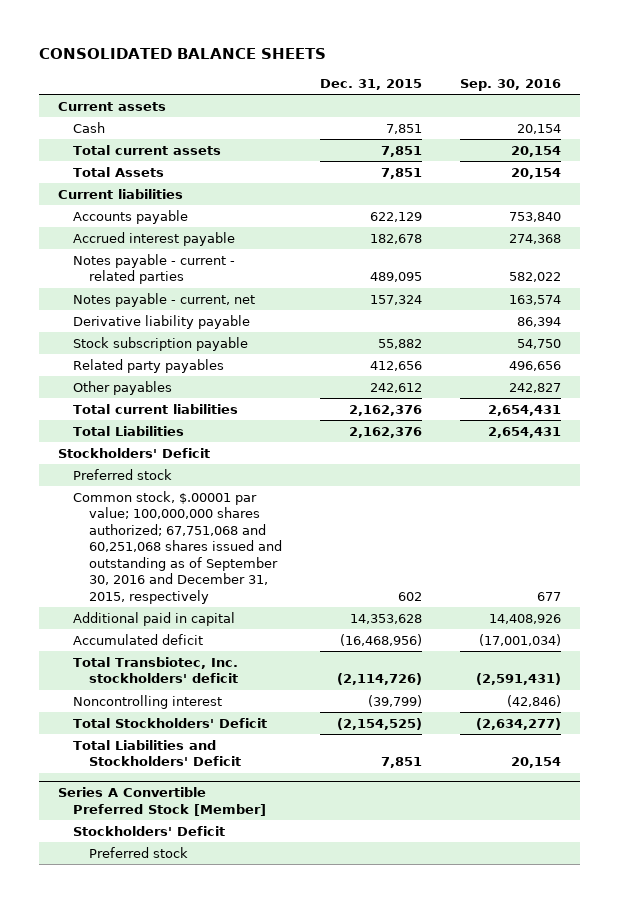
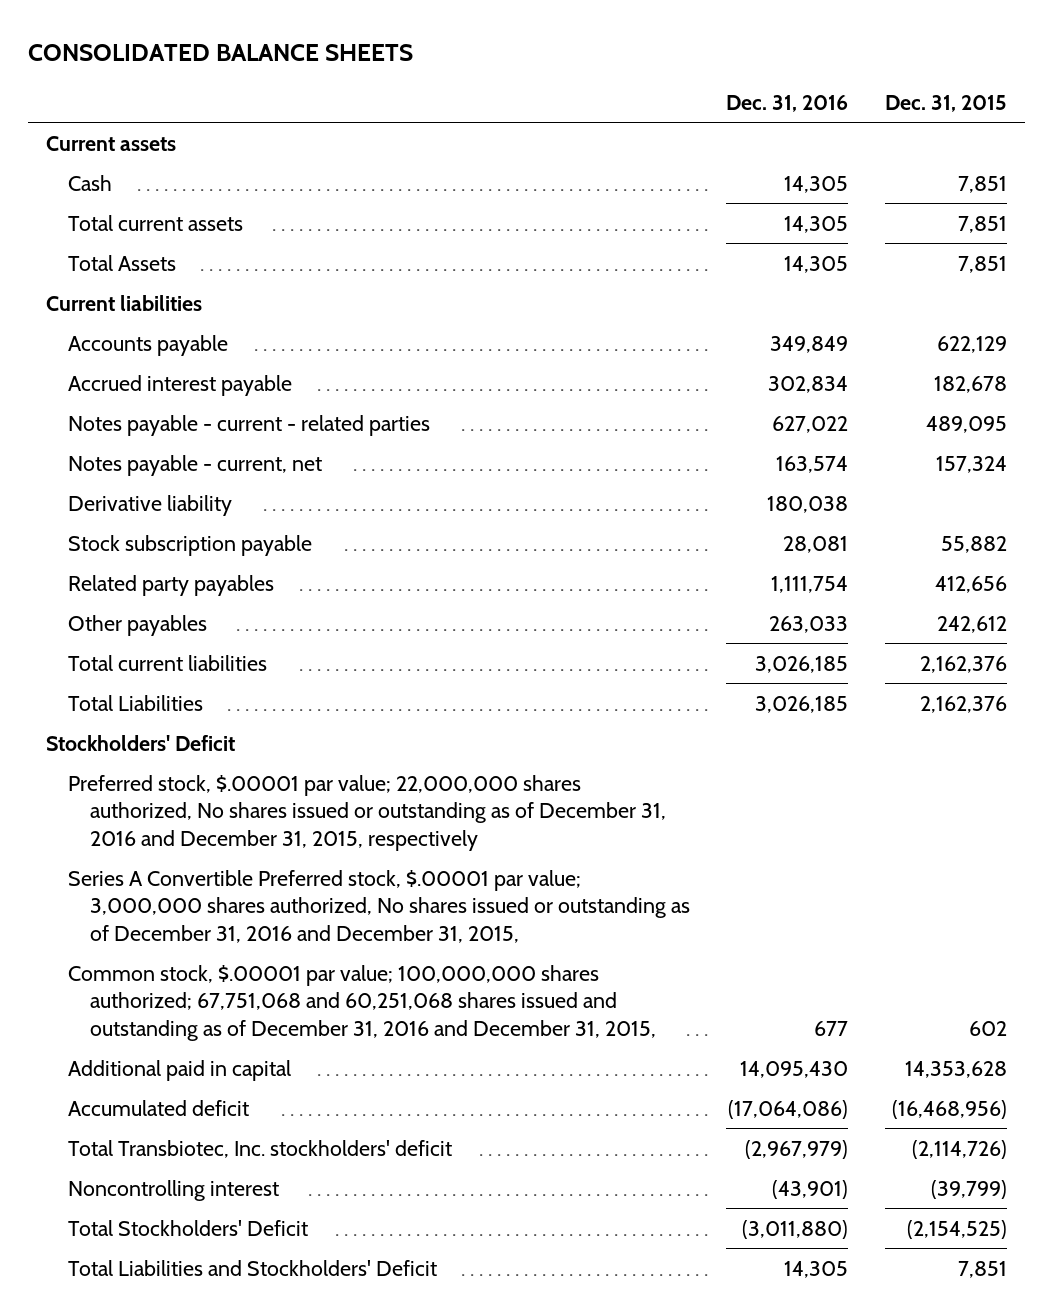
[459,79,561,92] Sep. 30, 2016 -> none
none -> [726,94,849,112] Dec. 31, 2016
[73,314,251,329] Derivative liability payable -> [67,494,232,516] Derivative liability
[73,468,173,480] Preferred stock -> [67,774,666,851] Preferred stock, $.00001 par value; 22,000,000 shares authorized, No shares issued or outstanding as of December 31, 2016 and December 31, 2015, respectively
none -> [67,869,690,943] Series A Convertible Preferred stock, $.00001 par value; 3,000,000 shares authorized, No shares issued or outstanding as of December 31, 2016 and December 31, 2015,
[73,490,282,604] Common stock, $.00001 par value; 100,000,000 shares authorized; 67,751,068 and 60,251,068 shares issued and outstanding as of September 30, 2016 and December 31, 2015, respectively -> [67,964,656,1041] Common stock, $.00001 par value; 100,000,000 shares authorized; 67,751,068 and 60,251,068 shares issued and outstanding as of December 31, 2016 and December 31, 2015,
[58,787,267,816] Series A Convertible Preferred Stock [Member] -> none
[73,825,226,836] Stockholders' Deficit -> none
[88,846,188,858] Preferred stock -> none

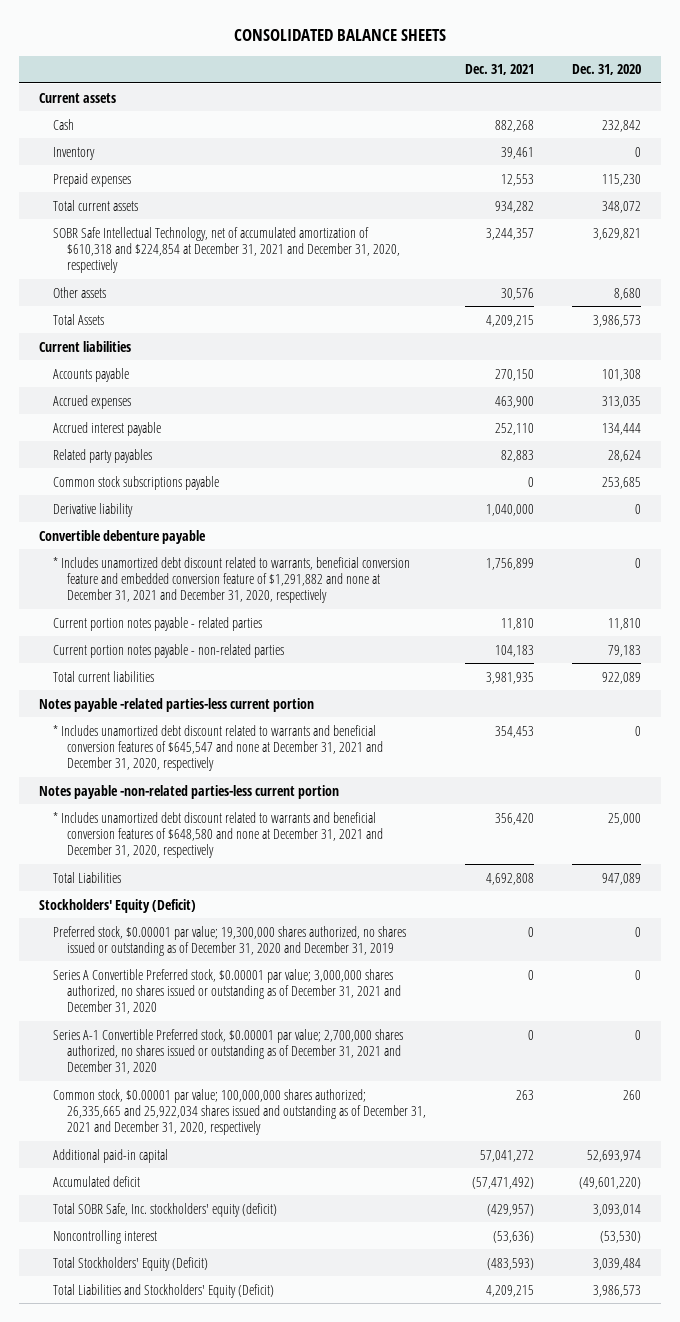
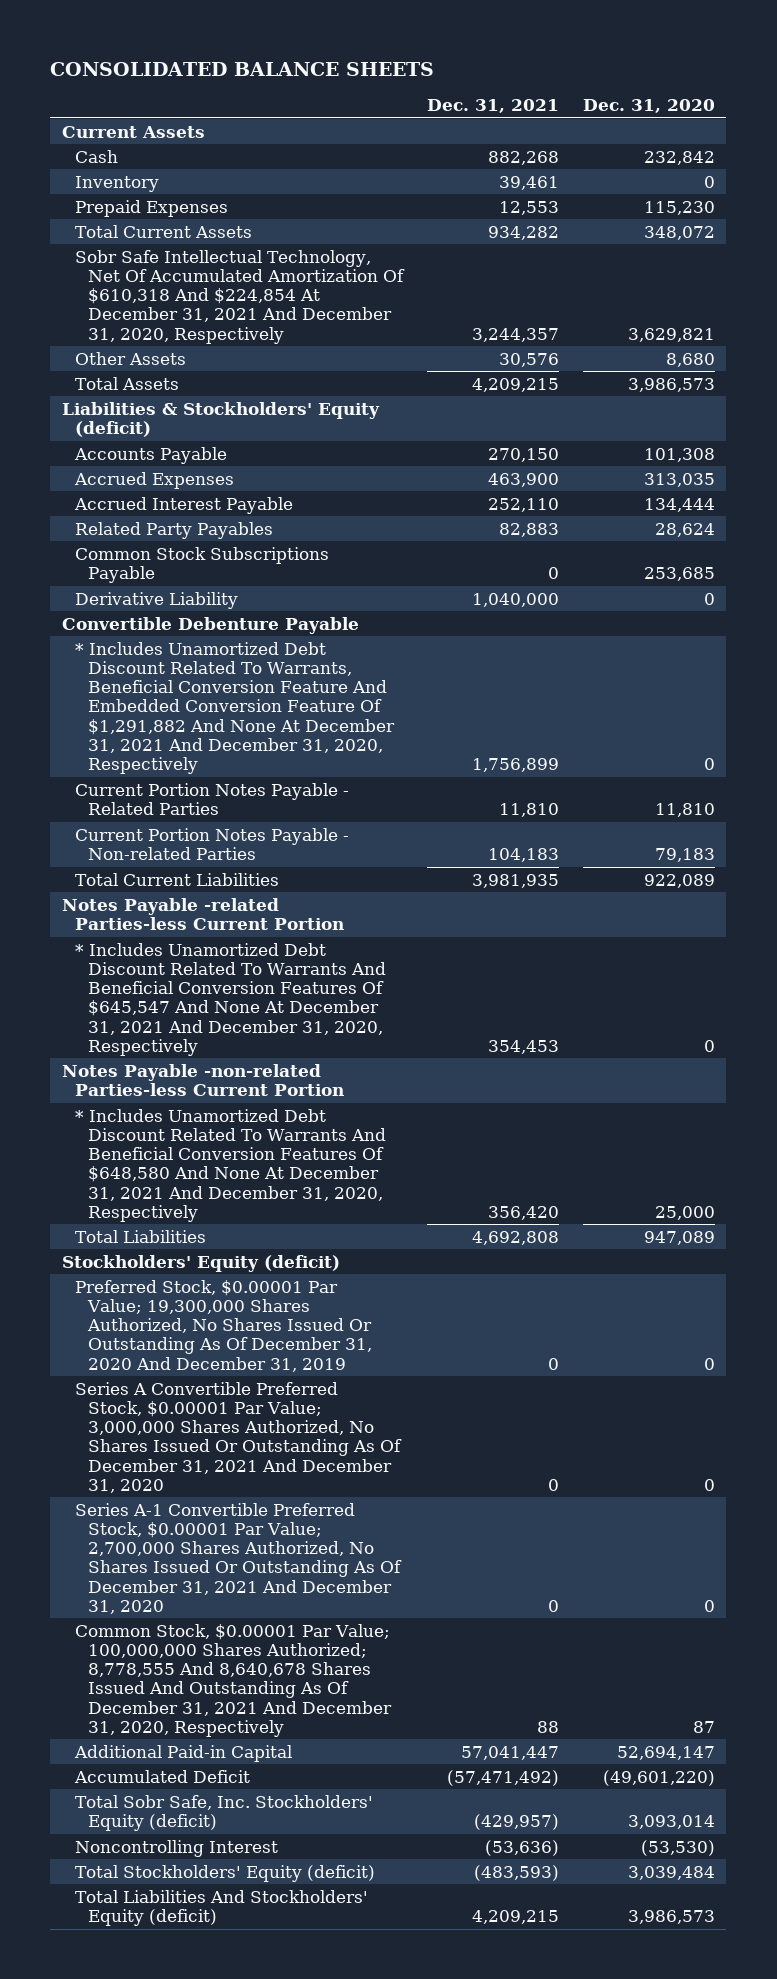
[38,92,116,103] Current assets -> [62,125,206,138] Current Assets
[52,172,131,187] Prepaid expenses -> [75,199,229,217] Prepaid Expenses
[52,199,138,211] Total current assets -> [75,224,253,238] Total Current Assets
[52,226,401,274] SOBR Safe Intellectual Technology, net of accumulated amortization of $610,318 and $224,854 at December 31, 2021 and December 31, 2020, respectively -> [75,249,406,344] Sobr Safe Intellectual Technology, Net Of Accumulated Amortization Of $610,318 And $224,854 At December 31, 2021 And December 31, 2020, Respectively
[52,286,106,298] Other assets -> [75,351,187,365] Other Assets
[38,340,131,352] Current liabilities -> none
none -> [62,401,381,437] Liabilities & Stockholders' Equity (deficit)
[52,367,129,382] Accounts payable -> [74,446,228,464] Accounts Payable
[52,394,131,409] Accrued expenses -> [74,471,235,489] Accrued Expenses
[52,421,161,436] Accrued interest payable -> [74,496,294,514] Accrued Interest Payable
[52,448,152,463] Related party payables -> [75,521,274,539] Related Party Payables
[52,475,219,490] Common stock subscriptions payable -> [75,546,330,583] Common Stock Subscriptions Payable
[52,502,133,517] Derivative liability -> [75,591,239,609] Derivative Liability
[38,529,206,544] Convertible debenture payable -> [62,616,360,634] Convertible Debenture Payable
[52,556,410,604] * Includes unamortized debt discount related to warrants, beneficial conversion feature and embedded conversion feature of $1,291,882 and none at December 31, 2021 and December 31, 2020, respectively -> [75,641,396,774] * Includes Unamortized Debt Discount Related To Warrants, Beneficial Conversion Feature And Embedded Conversion Feature Of $1,291,882 And None At December 31, 2021 And December 31, 2020, Respectively
[52,616,262,631] Current portion notes payable - related parties -> [75,782,350,815] Current Portion Notes Payable - Related Parties
[52,643,284,658] Current portion notes payable - non-related parties -> [75,827,350,860] Current Portion Notes Payable - Non-related Parties
[52,670,154,682] Total current liabilities -> [75,872,280,886] Total Current Liabilities
[38,697,314,712] Notes payable -related parties-less current portion -> [62,897,345,930] Notes Payable -related Parties-less Current Portion
[52,724,384,772] * Includes unamortized debt discount related to warrants and beneficial conversion features of $645,547 and none at December 31, 2021 and December 31, 2020, respectively -> [75,942,387,1056] * Includes Unamortized Debt Discount Related To Warrants And Beneficial Conversion Features Of $645,547 And None At December 31, 2021 And December 31, 2020, Respectively
[38,784,339,799] Notes payable -non-related parties-less current portion -> [62,1063,345,1096] Notes Payable -non-related Parties-less Current Portion
[52,811,384,859] * Includes unamortized debt discount related to warrants and beneficial conversion features of $648,580 and none at December 31, 2021 and December 31, 2020, respectively -> [75,1108,387,1222] * Includes Unamortized Debt Discount Related To Warrants And Beneficial Conversion Features Of $648,580 And None At December 31, 2021 And December 31, 2020, Respectively
[38,898,196,913] Stockholders' Equity (Deficit) -> [62,1254,341,1272] Stockholders' Equity (deficit)
[52,925,406,956] Preferred stock, $0.00001 par value; 19,300,000 shares authorized, no shares issued or outstanding as of December 31, 2020 and December 31, 2019 -> [75,1279,373,1372] Preferred Stock, $0.00001 Par Value; 19,300,000 Shares Authorized, No Shares Issued Or Outstanding As Of December 31, 2020 And December 31, 2019
[52,968,402,1015] Series A Convertible Preferred stock, $0.00001 par value; 3,000,000 shares authorized, no shares issued or outstanding as of December 31, 2021 and December 31, 2020 -> [75,1381,403,1493] Series A Convertible Preferred Stock, $0.00001 Par Value; 3,000,000 Shares Authorized, No Shares Issued Or Outstanding As Of December 31, 2021 And December 31, 2020
[52,1028,403,1075] Series A-1 Convertible Preferred stock, $0.00001 par value; 2,700,000 shares authorized, no shares issued or outstanding as of December 31, 2021 and December 31, 2020 -> [75,1502,403,1614] Series A-1 Convertible Preferred Stock, $0.00001 Par Value; 2,700,000 Shares Authorized, No Shares Issued Or Outstanding As Of December 31, 2021 And December 31, 2020
[52,1088,427,1136] Common stock, $0.00001 par value; 100,000,000 shares authorized; 26,335,665 and 25,922,034 shares issued and outstanding as of December 31, 2021 and December 31, 2020, respectively -> [75,1623,393,1737] Common Stock, $0.00001 Par Value; 100,000,000 Shares Authorized; 8,778,555 And 8,640,678 Shares Issued And Outstanding As Of December 31, 2021 And December 31, 2020, Respectively
[515,1089,534,1100] 263 -> [537,1720,560,1733] 88
[623,1089,642,1100] 260 -> [692,1720,715,1733] 87
[52,1148,168,1163] Additional paid-in capital -> [74,1744,293,1762] Additional Paid-in Capital
[479,1149,534,1162] 57,041,272 -> [461,1745,560,1760] 57,041,447
[587,1149,642,1162] 52,693,974 -> [616,1745,715,1760] 52,694,147
[52,1175,140,1187] Accumulated deficit -> [74,1769,251,1783] Accumulated Deficit
[52,1202,277,1217] Total SOBR Safe, Inc. stockholders' equity (deficit) -> [75,1794,374,1831] Total Sobr Safe, Inc. Stockholders' Equity (deficit)
[52,1229,157,1244] Noncontrolling interest -> [75,1839,279,1857] Noncontrolling Interest
[52,1256,208,1271] Total Stockholders' Equity (Deficit) -> [75,1864,376,1882] Total Stockholders' Equity (deficit)
[52,1283,274,1298] Total Liabilities and Stockholders' Equity (Deficit) -> [75,1889,369,1926] Total Liabilities And Stockholders' Equity (deficit)

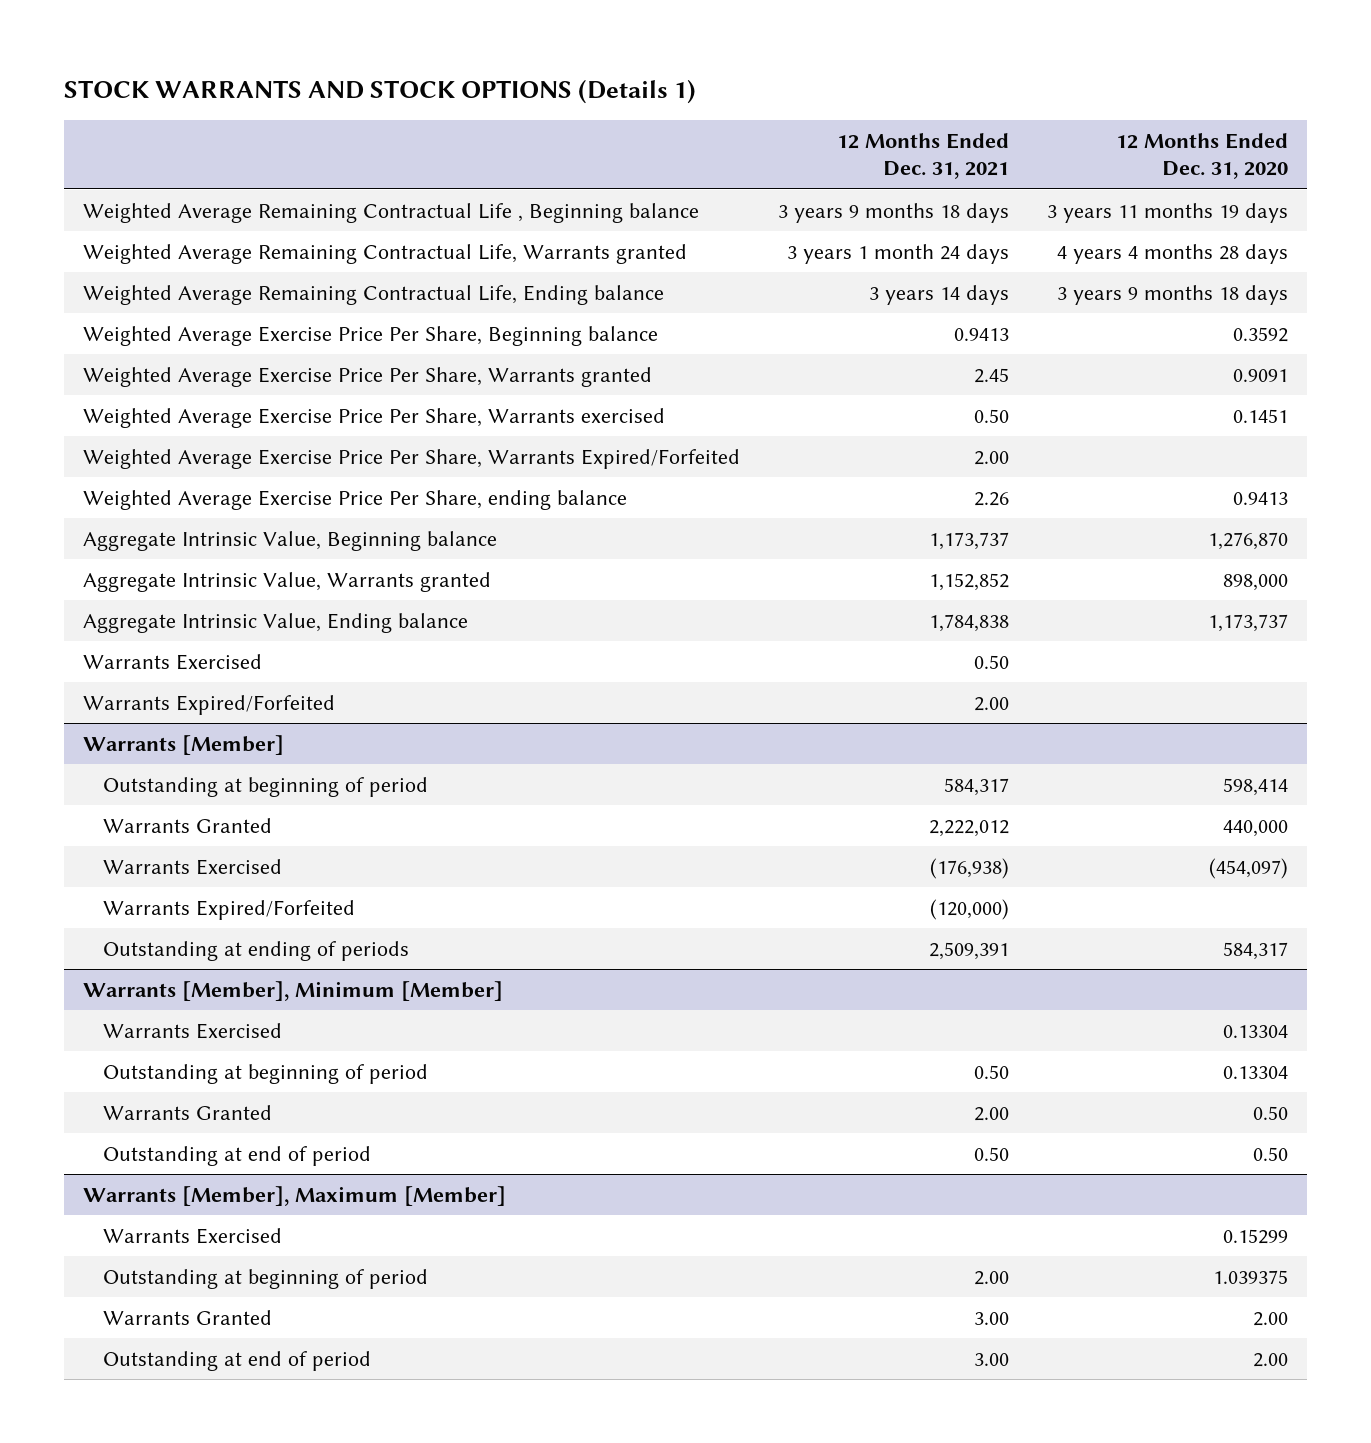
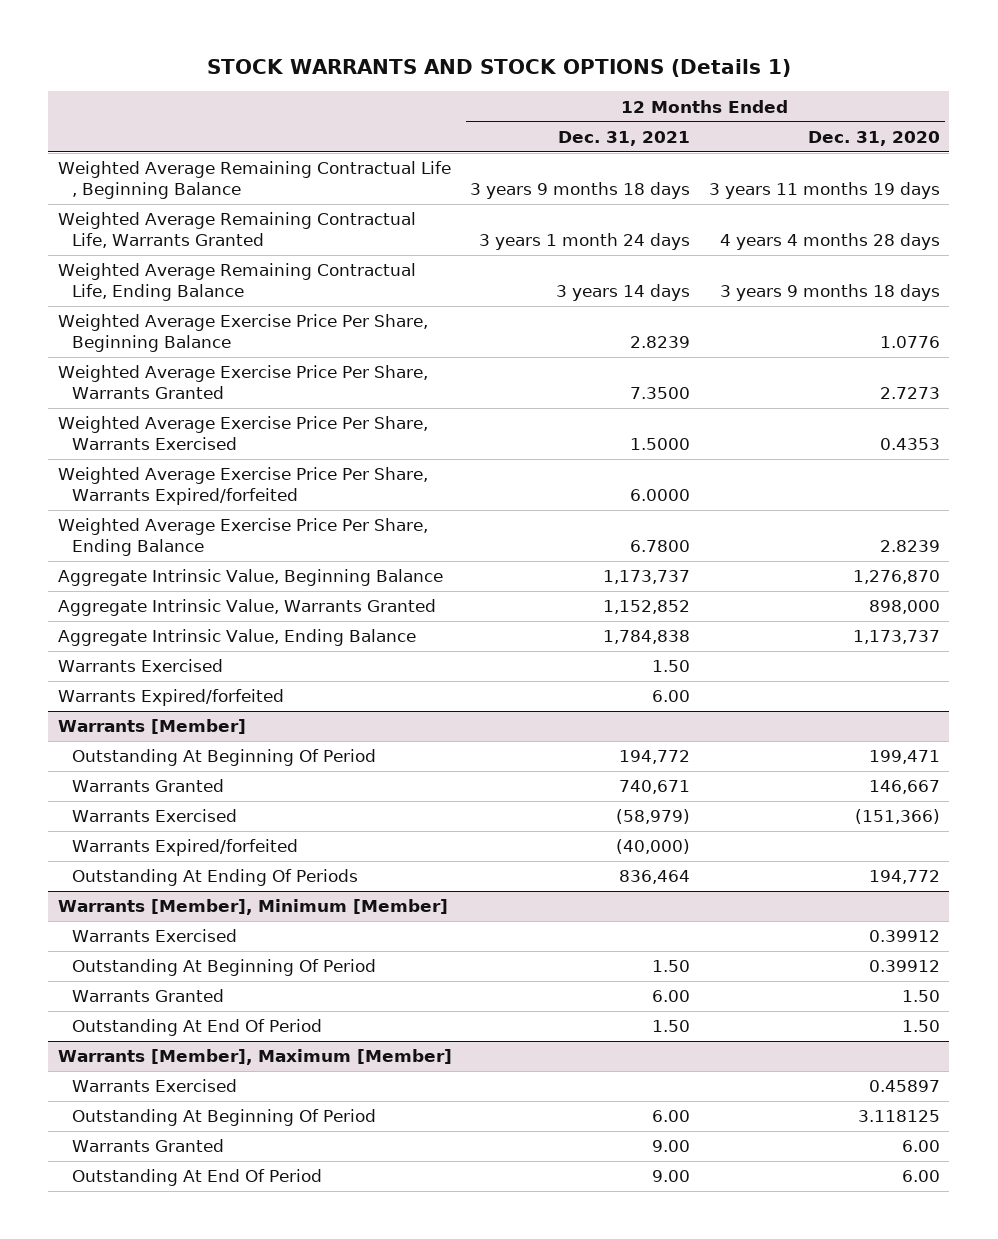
[83,202,700,223] Weighted Average Remaining Contractual Life , Beginning balance -> [57,161,451,200] Weighted Average Remaining Contractual Life , Beginning Balance
[83,243,688,264] Weighted Average Remaining Contractual Life, Warrants granted -> [57,212,416,249] Weighted Average Remaining Contractual Life, Warrants Granted
[83,284,665,305] Weighted Average Remaining Contractual Life, Ending balance -> [57,263,416,302] Weighted Average Remaining Contractual Life, Ending Balance
[83,325,659,346] Weighted Average Exercise Price Per Share, Beginning balance -> [57,314,428,353] Weighted Average Exercise Price Per Share, Beginning Balance
[954,327,1010,341] 0.9413 -> [630,336,691,349] 2.8239
[1233,326,1289,342] 0.3592 -> [879,336,940,349] 1.0776
[83,366,653,387] Weighted Average Exercise Price Per Share, Warrants granted -> [57,365,428,400] Weighted Average Exercise Price Per Share, Warrants Granted
[974,367,1010,383] 2.45 -> [630,387,691,400] 7.3500
[1233,368,1289,382] 0.9091 -> [879,387,940,400] 2.7273
[83,407,666,428] Weighted Average Exercise Price Per Share, Warrants exercised -> [57,416,428,451] Weighted Average Exercise Price Per Share, Warrants Exercised
[974,408,1010,423] 0.50 -> [630,438,691,451] 1.5000
[1233,408,1289,423] 0.1451 -> [879,438,940,451] 0.4353
[83,448,741,469] Weighted Average Exercise Price Per Share, Warrants Expired/Forfeited -> [57,467,428,506] Weighted Average Exercise Price Per Share, Warrants Expired/forfeited
[974,450,1010,465] 2.00 -> [630,489,691,502] 6.0000
[83,489,628,510] Weighted Average Exercise Price Per Share, ending balance -> [57,518,428,557] Weighted Average Exercise Price Per Share, Ending Balance
[974,491,1010,506] 2.26 -> [630,540,691,553] 6.7800
[1233,491,1289,505] 0.9413 -> [879,540,940,553] 2.8239
[83,530,498,551] Aggregate Intrinsic Value, Beginning balance -> [57,569,443,587] Aggregate Intrinsic Value, Beginning Balance
[83,571,492,592] Aggregate Intrinsic Value, Warrants granted -> [57,599,436,617] Aggregate Intrinsic Value, Warrants Granted
[83,612,469,633] Aggregate Intrinsic Value, Ending balance -> [57,629,416,647] Aggregate Intrinsic Value, Ending Balance
[974,654,1010,669] 0.50 -> [652,660,691,673] 1.50
[83,694,336,715] Warrants Expired/Forfeited -> [57,689,284,707] Warrants Expired/forfeited
[974,696,1010,711] 2.00 -> [652,690,691,703] 6.00
[102,776,428,797] Outstanding at beginning of period -> [71,749,376,767] Outstanding At Beginning Of Period
[944,777,1010,796] 584,317 -> [619,750,691,765] 194,772
[1223,777,1289,796] 598,414 -> [868,750,940,765] 199,471
[929,819,1010,837] 2,222,012 -> [619,780,691,795] 740,671
[1223,819,1289,837] 440,000 -> [868,780,940,795] 146,667
[930,857,1010,879] (176,938) -> [616,809,691,825] (58,979)
[1209,857,1289,879] (454,097) -> [854,809,940,825] (151,366)
[102,899,355,920] Warrants Expired/Forfeited -> [71,839,298,857] Warrants Expired/forfeited
[930,898,1010,920] (120,000) -> [616,839,691,855] (40,000)
[102,940,409,961] Outstanding at ending of periods -> [71,869,358,887] Outstanding At Ending Of Periods
[929,941,1010,960] 2,509,391 -> [619,870,691,885] 836,464
[1223,941,1289,960] 584,317 -> [868,870,940,885] 194,772
[1223,1024,1289,1038] 0.13304 -> [868,930,940,943] 0.39912
[102,1063,428,1084] Outstanding at beginning of period -> [71,959,376,977] Outstanding At Beginning Of Period
[974,1064,1010,1079] 0.50 -> [652,960,691,973] 1.50
[1223,1065,1289,1079] 0.13304 -> [868,960,940,973] 0.39912
[974,1106,1010,1121] 2.00 -> [652,990,691,1003] 6.00
[1253,1105,1289,1120] 0.50 -> [901,990,940,1003] 1.50
[102,1145,371,1166] Outstanding at end of period -> [71,1019,322,1037] Outstanding At End Of Period
[974,1146,1010,1161] 0.50 -> [652,1020,691,1033] 1.50
[1253,1146,1289,1161] 0.50 -> [901,1020,940,1033] 1.50
[1223,1228,1289,1244] 0.15299 -> [868,1080,940,1093] 0.45897
[102,1268,428,1289] Outstanding at beginning of period -> [71,1109,376,1127] Outstanding At Beginning Of Period
[974,1270,1010,1285] 2.00 -> [652,1110,691,1123] 6.00
[1213,1269,1289,1284] 1.039375 -> [857,1110,940,1123] 3.118125
[974,1311,1010,1325] 3.00 -> [652,1140,691,1153] 9.00
[1253,1311,1289,1326] 2.00 -> [901,1140,940,1153] 6.00
[102,1350,371,1371] Outstanding at end of period -> [71,1169,322,1187] Outstanding At End Of Period
[974,1352,1010,1366] 3.00 -> [652,1170,691,1183] 9.00
[1253,1352,1289,1367] 2.00 -> [901,1170,940,1183] 6.00

